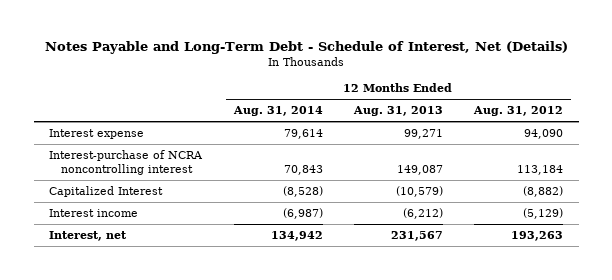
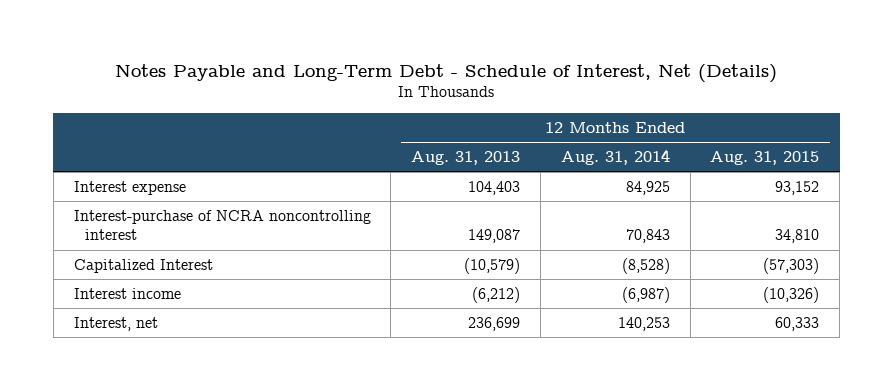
[473,106,564,117] Aug. 31, 2012 -> none
none -> [710,150,820,165] Aug. 31, 2015
[283,129,323,140] 79,614 -> [625,180,670,195] 84,925
[403,129,443,140] 99,271 -> [468,180,521,195] 104,403
[270,231,323,242] 134,942 -> [617,316,670,331] 140,253
[390,231,443,242] 231,567 -> [468,316,521,331] 236,699

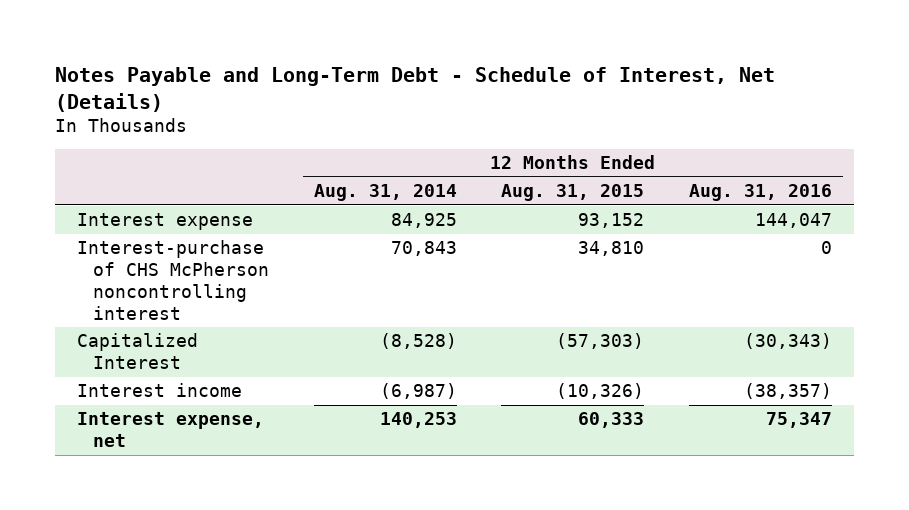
[411,150,521,165] Aug. 31, 2013 -> none
none -> [688,184,832,202] Aug. 31, 2016
[73,209,371,241] Interest-purchase of NCRA noncontrolling interest -> [77,240,270,320] Interest-purchase of CHS McPherson noncontrolling interest
[73,316,158,331] Interest, net -> [77,412,265,448] Interest expense, net

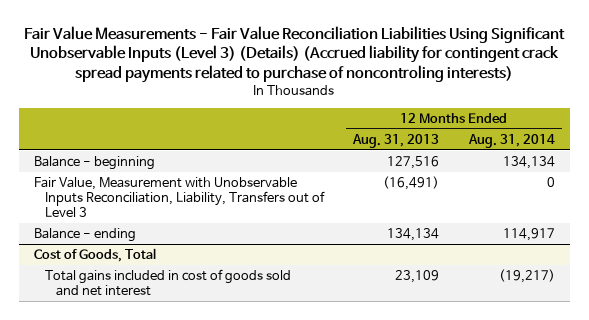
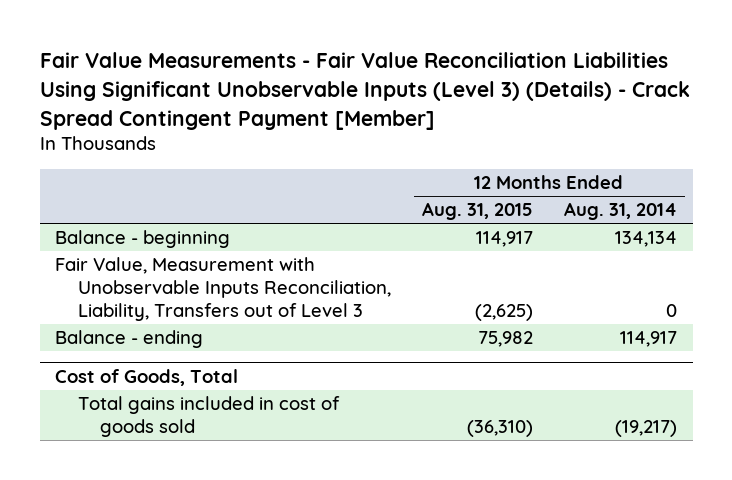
[24,25,566,83] Fair Value Measurements - Fair Value Reconciliation Liabilities Using Significant Unobservable Inputs (Level 3) (Details) (Accrued liability for contingent crack spread payments related to purchase of noncontroling interests) -> [39,52,690,130] Fair Value Measurements - Fair Value Reconciliation Liabilities Using Significant Unobservable Inputs (Level 3) (Details) - Crack Spread Contingent Payment [Member]
[352,133,440,148] Aug. 31, 2013 -> none
none -> [421,202,533,221] Aug. 31, 2015
[44,269,291,297] Total gains included in cost of goods sold and net interest -> [77,396,340,437] Total gains included in cost of goods sold

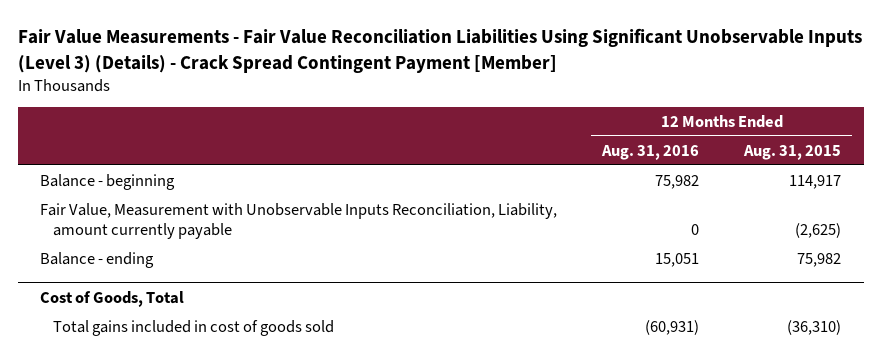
[563,202,677,221] Aug. 31, 2014 -> none
none -> [601,144,700,160] Aug. 31, 2016
[55,257,391,321] Fair Value, Measurement with Unobservable Inputs Reconciliation, Liability, Transfers out of Level 3 -> [40,202,558,239] Fair Value, Measurement with Unobservable Inputs Reconciliation, Liability, amount currently payable

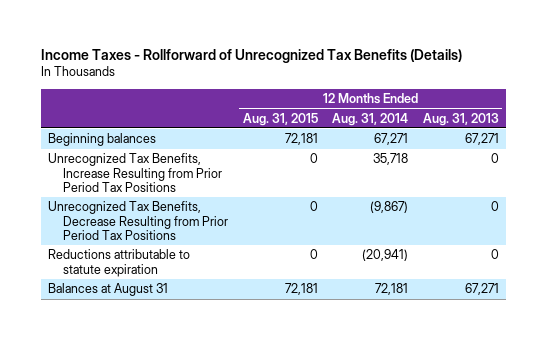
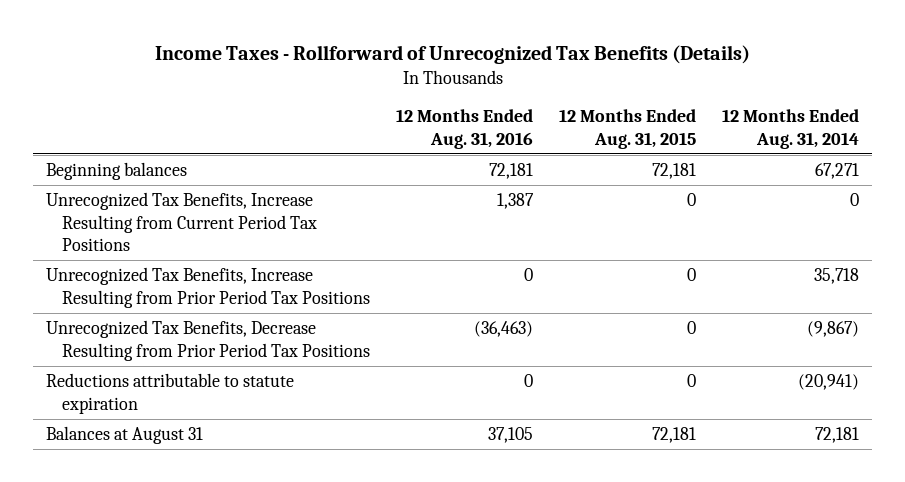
[422,112,499,126] Aug. 31, 2013 -> none
none -> [396,109,534,149] 12 Months Ended Aug. 31, 2016
none -> [46,192,318,252] Unrecognized Tax Benefits, Increase Resulting from Current Period Tax Positions

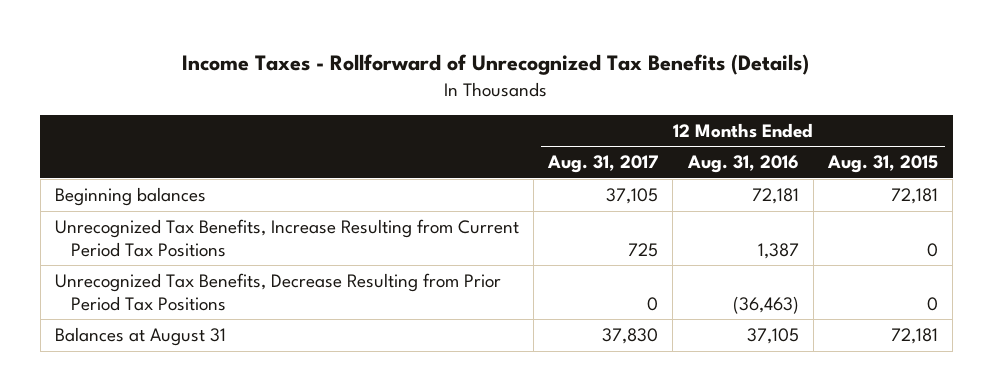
[722,109,860,149] 12 Months Ended Aug. 31, 2014 -> none
none -> [547,155,659,174] Aug. 31, 2017
[46,267,371,308] Unrecognized Tax Benefits, Increase Resulting from Prior Period Tax Positions -> none
[46,373,295,414] Reductions attributable to statute expiration -> none

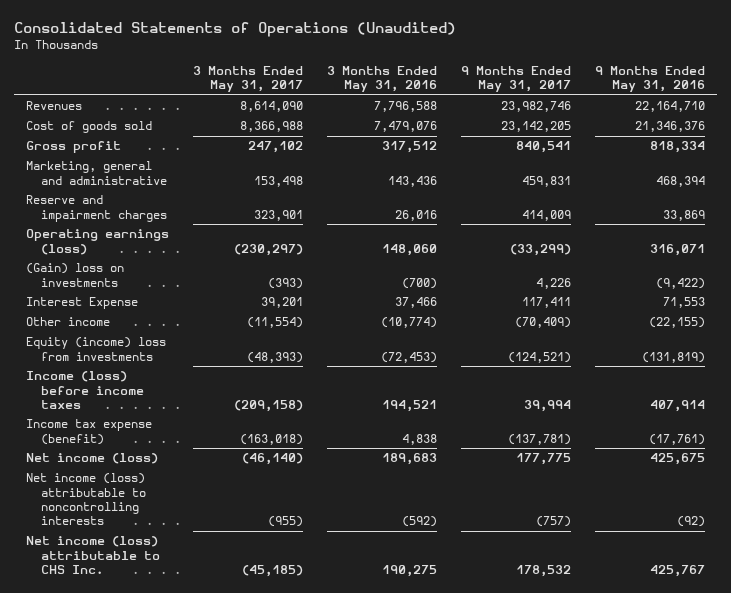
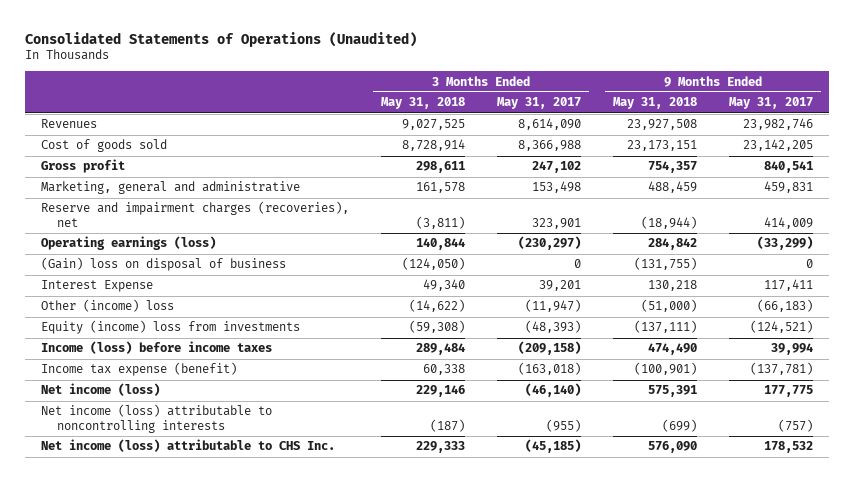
[326,66,437,93] 3 Months Ended May 31, 2016 -> none
[594,66,705,93] 9 Months Ended May 31, 2016 -> none
none -> [381,97,466,110] May 31, 2018
none -> [613,97,698,110] May 31, 2018
[26,195,168,222] Reserve and impairment charges -> [41,201,350,228] Reserve and impairment charges (recoveries), net
[26,263,125,287] (Gain) loss on investments -> none
none -> [41,257,287,272] (Gain) loss on disposal of business
[26,317,111,327] Other income -> [41,299,175,313] Other (income) loss
[247,317,304,329] (11,554) -> [525,299,582,313] (11,947)
[514,317,571,329] (70,409) -> [757,299,814,313] (66,183)

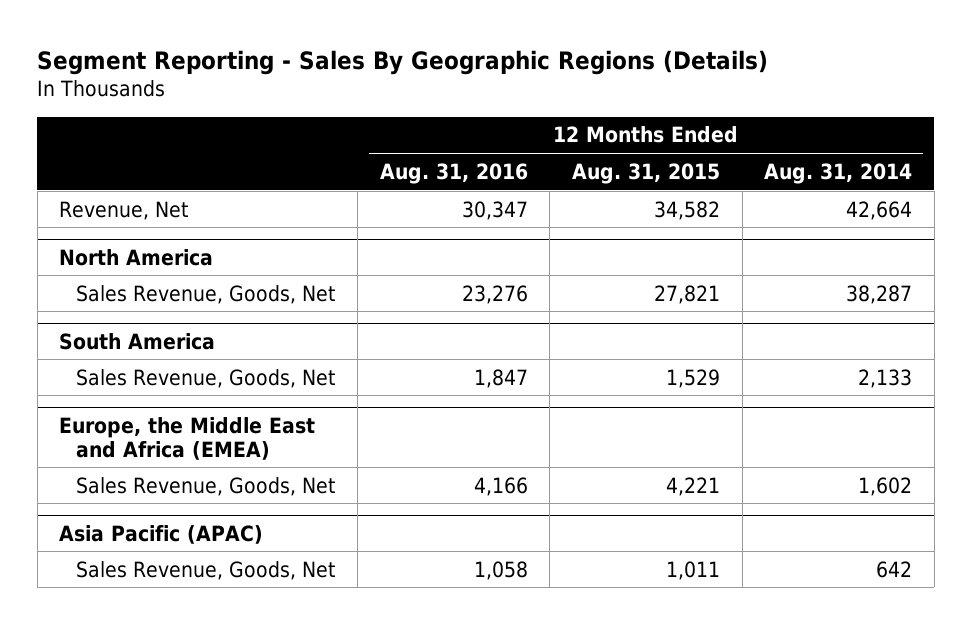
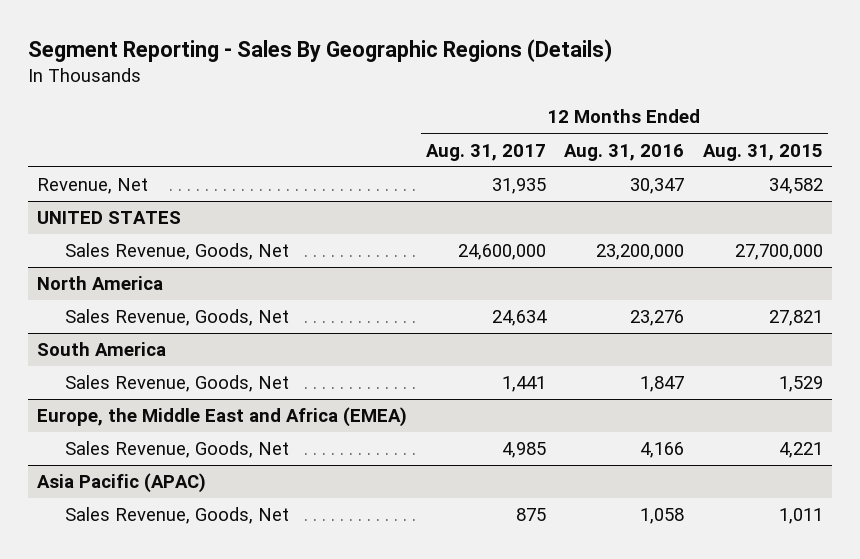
[764,162,913,184] Aug. 31, 2014 -> none
none -> [425,143,546,161] Aug. 31, 2017
none -> [37,211,182,225] UNITED STATES
none -> [65,243,290,261] Sales Revenue, Goods, Net

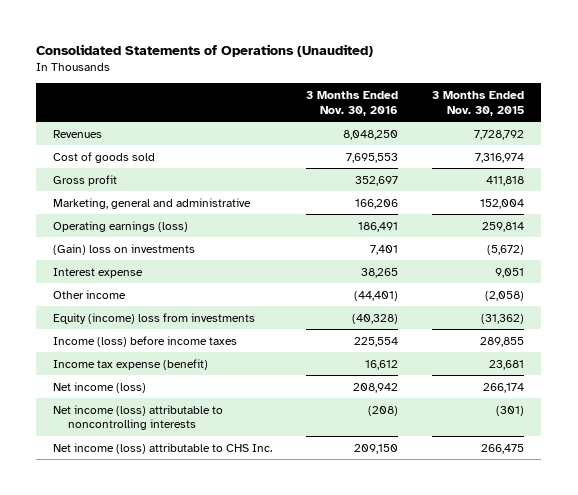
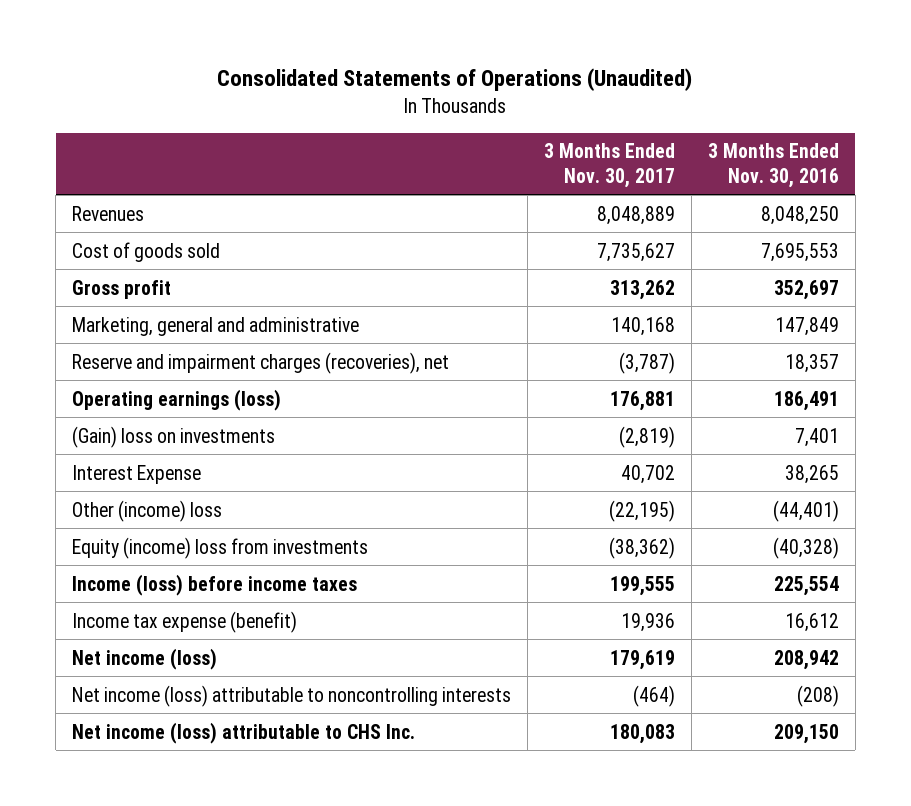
[432,91,525,116] 3 Months Ended Nov. 30, 2015 -> none
none -> [543,143,675,188] 3 Months Ended Nov. 30, 2017
[355,198,399,209] 166,206 -> [774,316,839,336] 147,849
none -> [72,351,450,374] Reserve and impairment charges (recoveries), net
[53,267,144,278] Interest expense -> [72,464,202,484] Interest Expense
[53,289,127,299] Other income -> [72,499,223,522] Other (income) loss

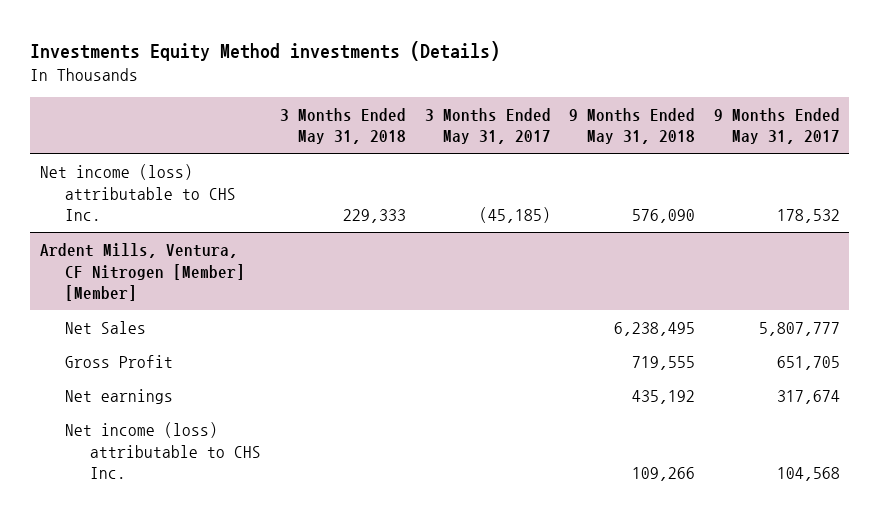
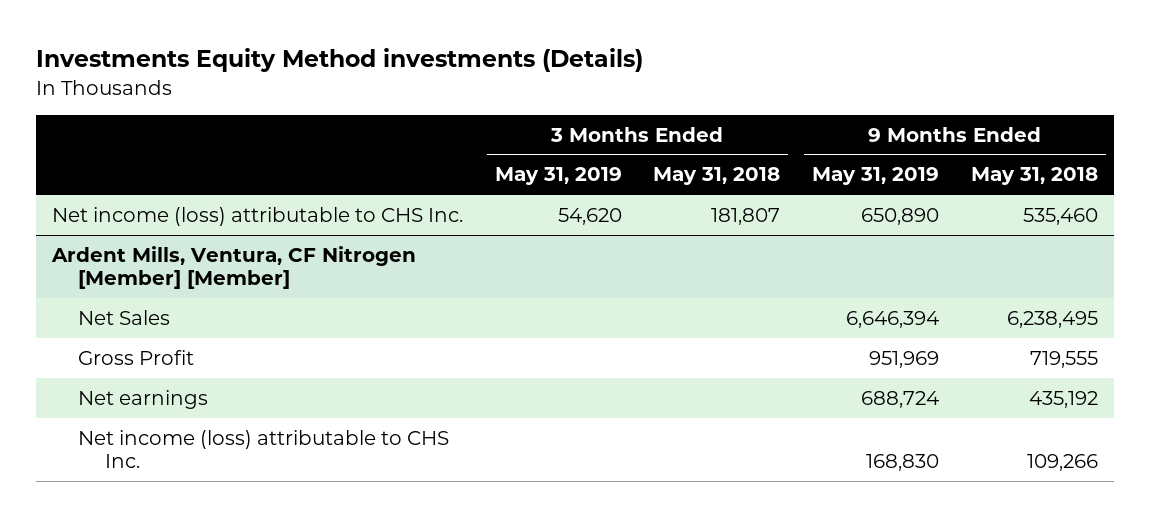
[424,107,551,145] 3 Months Ended May 31, 2017 -> none
[714,107,841,145] 9 Months Ended May 31, 2017 -> none
none -> [494,167,622,186] May 31, 2019
none -> [812,167,940,186] May 31, 2019
[342,209,406,224] 229,333 -> [711,207,781,225] 181,807
[632,209,696,224] 576,090 -> [1022,207,1098,225] 535,460

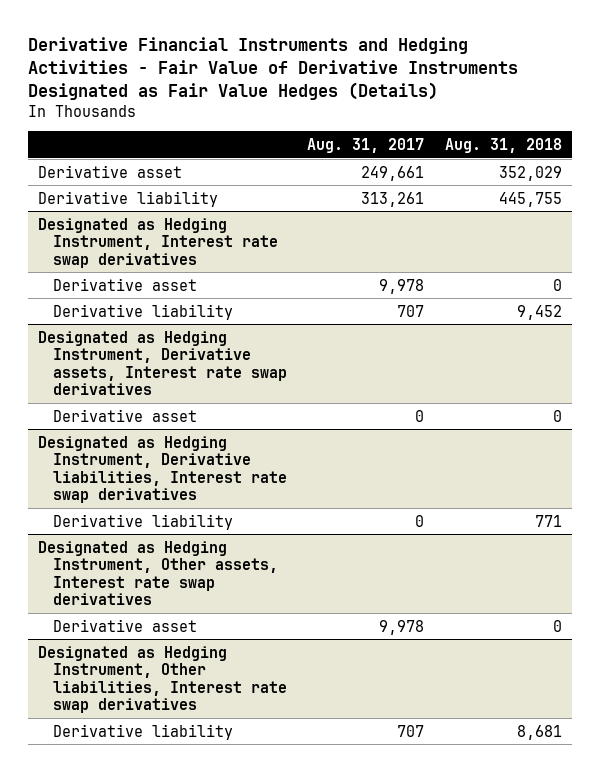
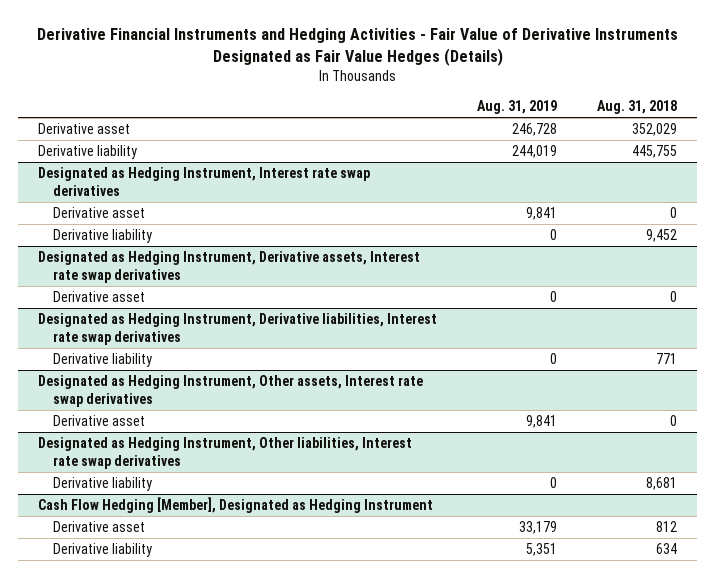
[307,137,425,153] Aug. 31, 2017 -> none
none -> [477,99,558,114] Aug. 31, 2019
none -> [38,497,434,514] Cash Flow Hedging [Member], Designated as Hedging Instrument
none -> [53,521,146,533] Derivative asset
none -> [53,543,153,558] Derivative liability

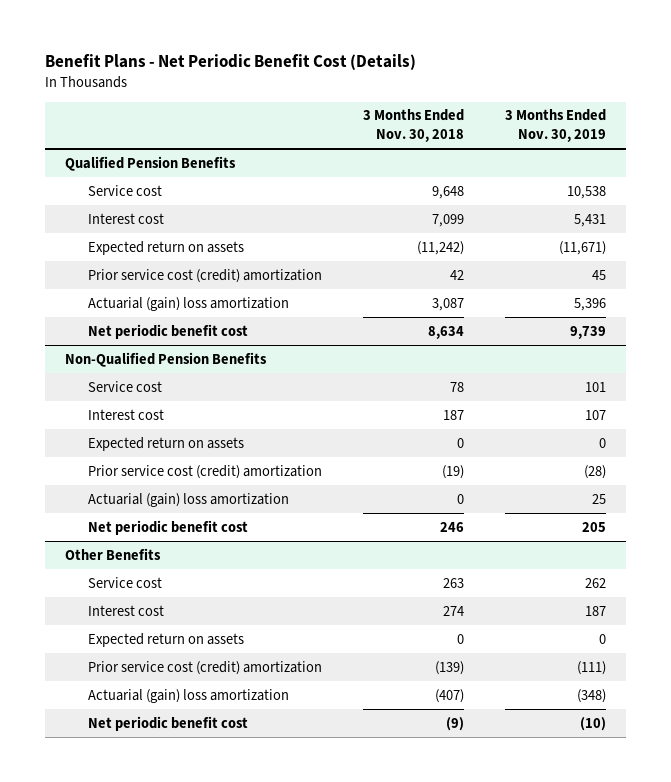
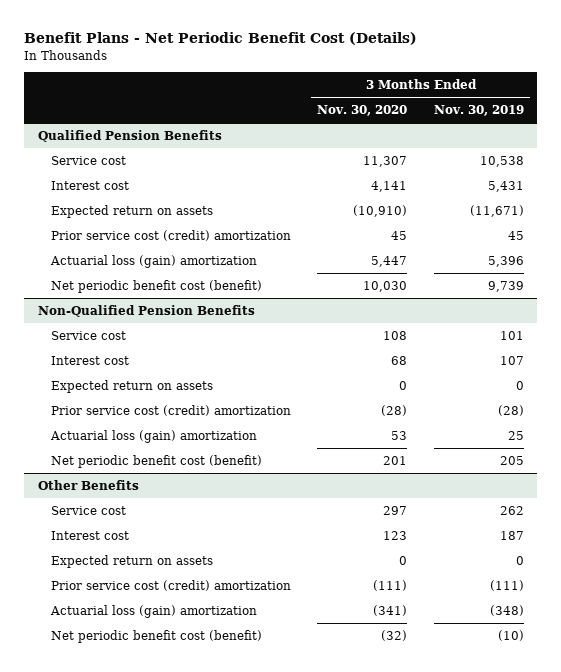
[362,109,464,143] 3 Months Ended Nov. 30, 2018 -> none
none -> [317,104,408,116] Nov. 30, 2020
[88,296,290,311] Actuarial (gain) loss amortization -> [50,254,258,268] Actuarial loss (gain) amortization
[88,323,249,339] Net periodic benefit cost -> [51,279,263,293] Net periodic benefit cost (benefit)
[88,492,290,507] Actuarial (gain) loss amortization -> [50,429,258,443] Actuarial loss (gain) amortization
[88,519,249,535] Net periodic benefit cost -> [51,454,263,468] Net periodic benefit cost (benefit)
[88,688,290,703] Actuarial (gain) loss amortization -> [50,604,258,618] Actuarial loss (gain) amortization
[88,715,249,731] Net periodic benefit cost -> [51,629,263,643] Net periodic benefit cost (benefit)

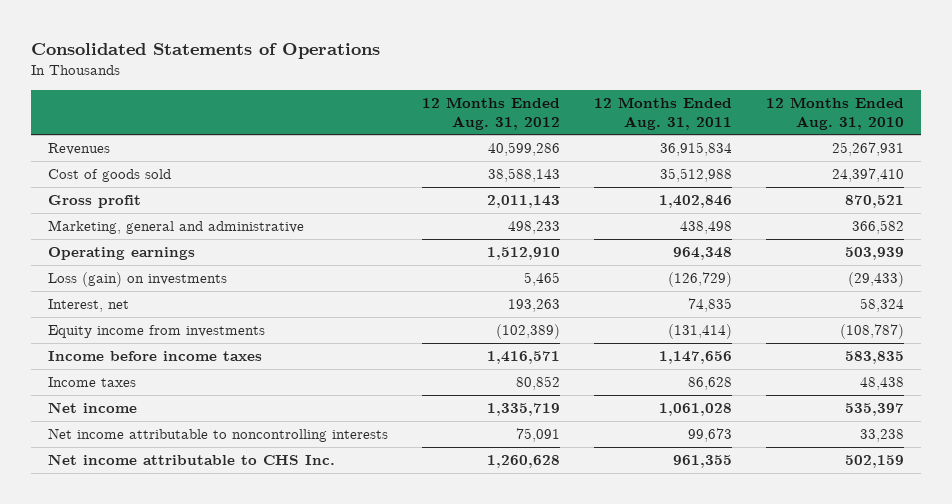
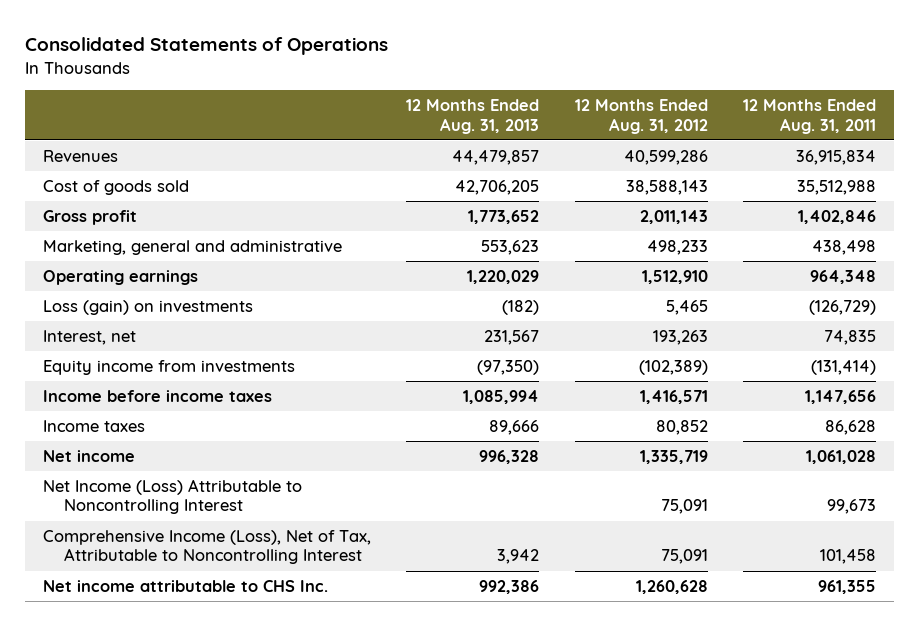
[765,97,904,130] 12 Months Ended Aug. 31, 2010 -> none
none -> [406,99,540,134] 12 Months Ended Aug. 31, 2013
[48,428,389,443] Net income attributable to noncontrolling interests -> [42,479,302,515] Net Income (Loss) Attributable to Noncontrolling Interest
none -> [42,530,371,565] Comprehensive Income (Loss), Net of Tax, Attributable to Noncontrolling Interest

